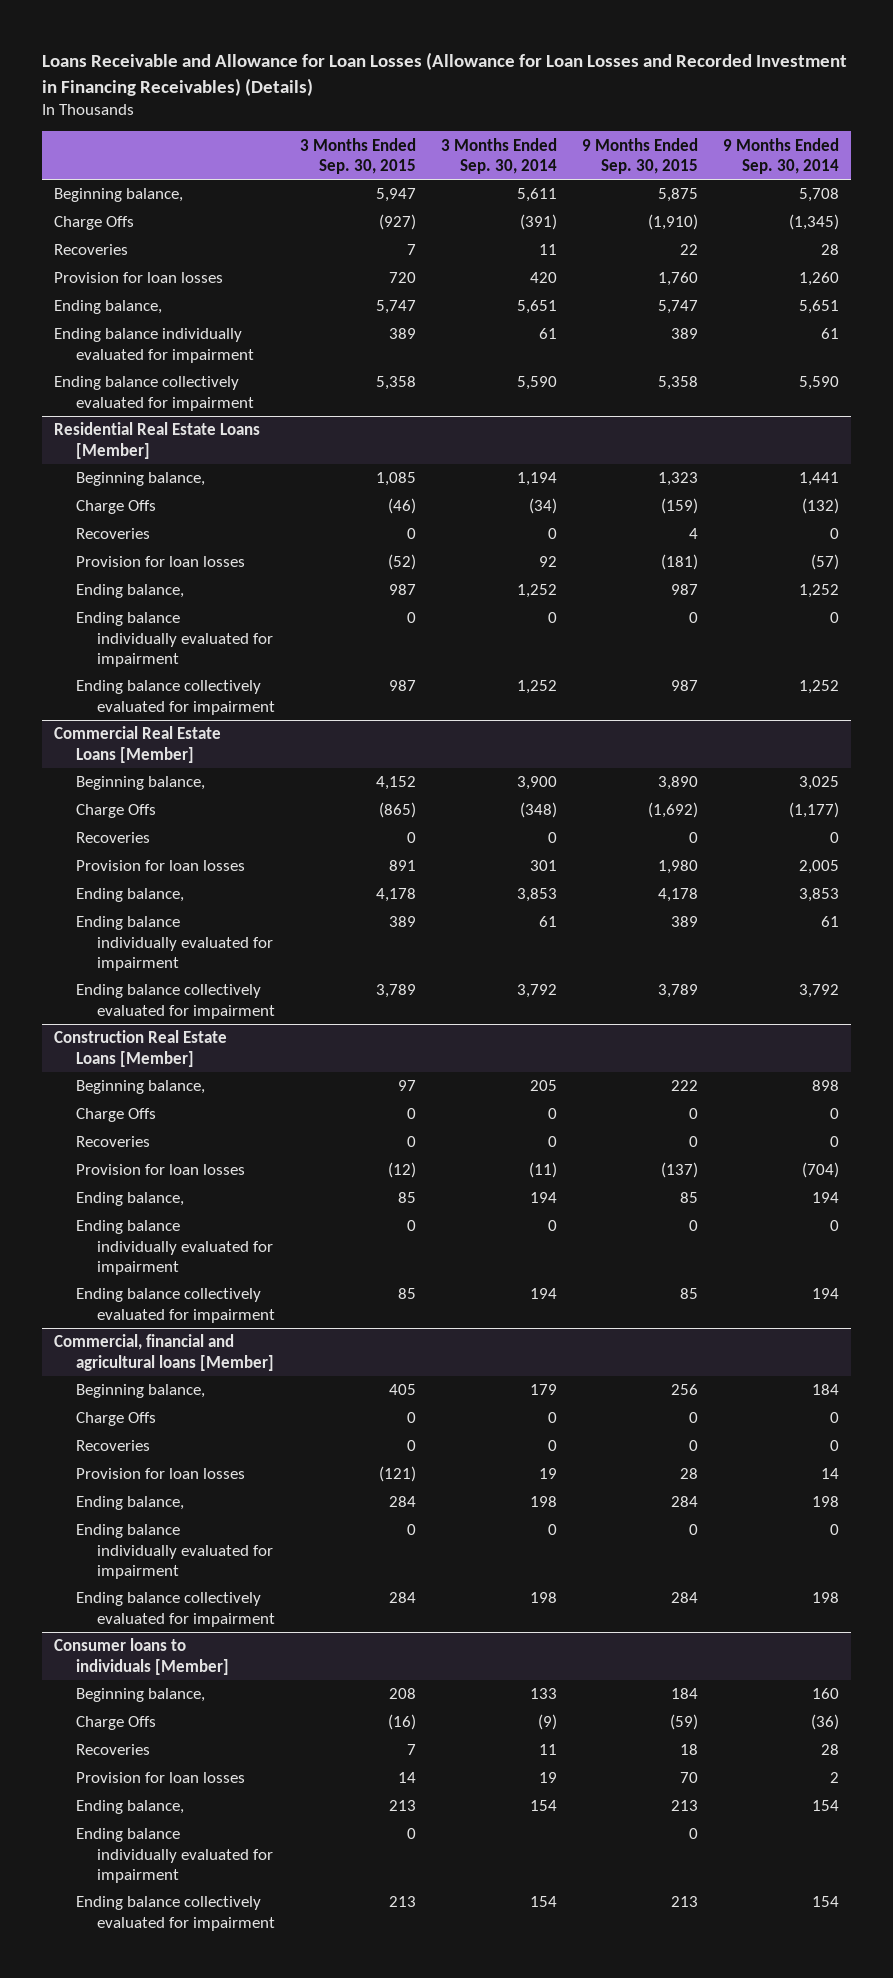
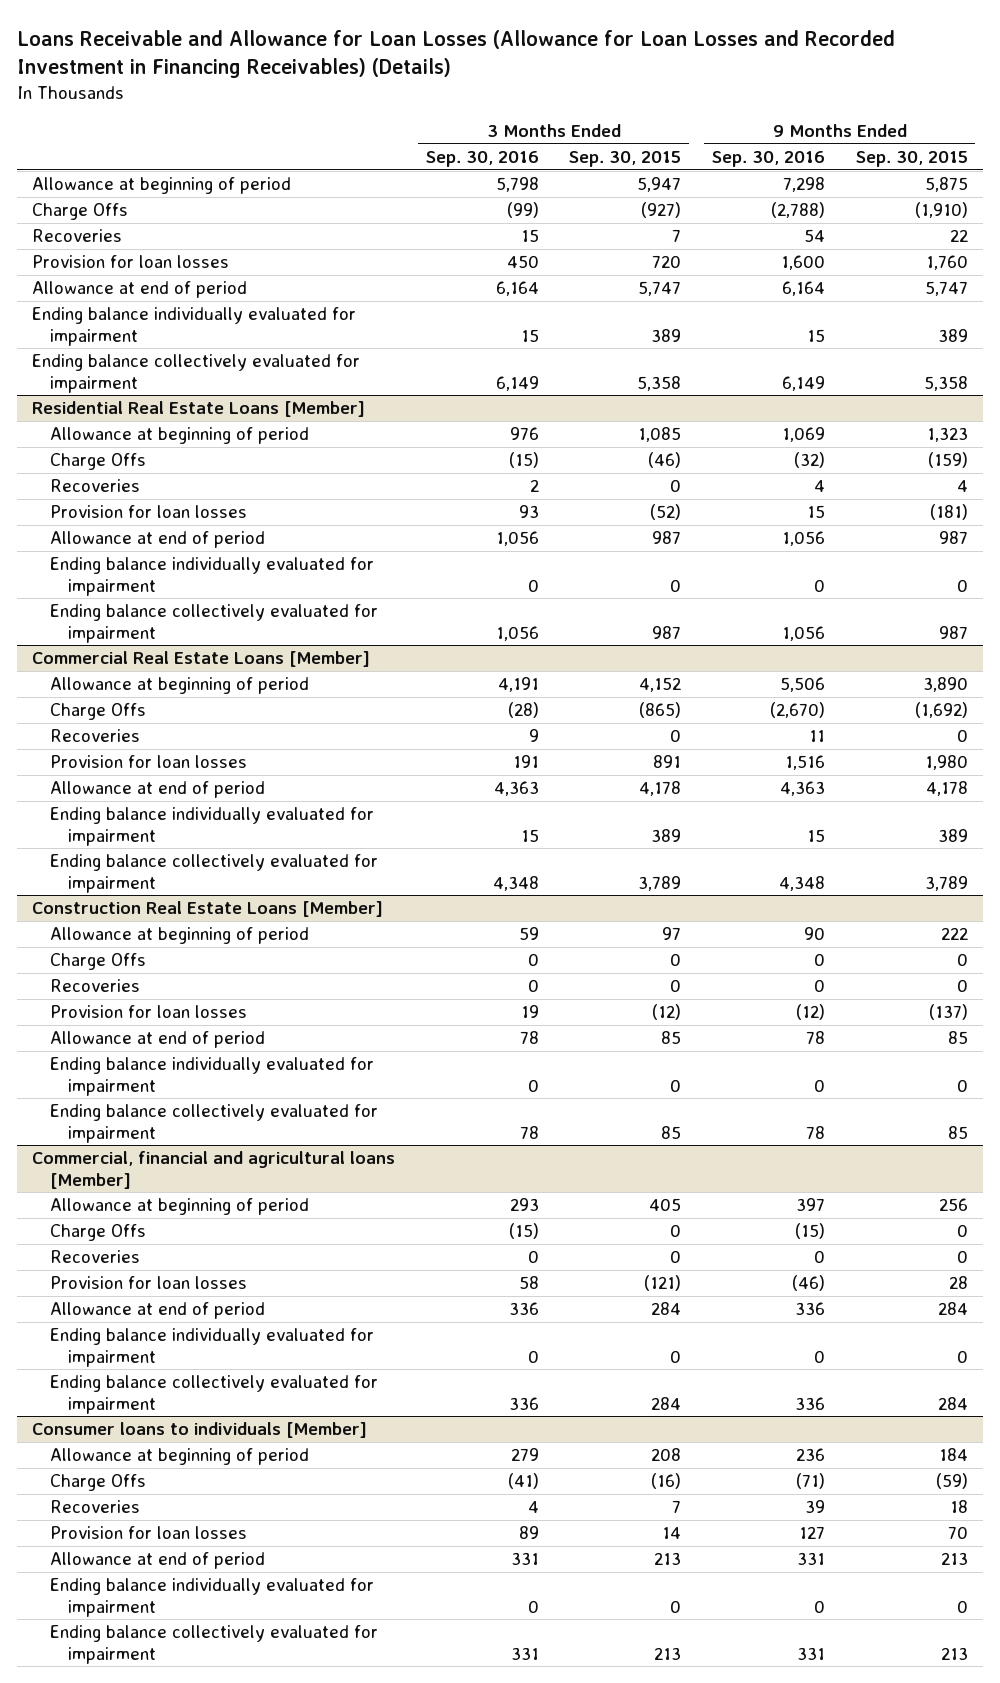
[441,137,558,174] 3 Months Ended Sep. 30, 2014 -> none
[722,137,839,174] 9 Months Ended Sep. 30, 2014 -> none
none -> [425,150,539,167] Sep. 30, 2016
none -> [712,150,826,167] Sep. 30, 2016
[54,188,184,203] Beginning balance, -> [32,177,292,195] Allowance at beginning of period
[54,300,163,315] Ending balance, -> [32,281,248,299] Allowance at end of period
[75,472,205,487] Beginning balance, -> [50,427,310,445] Allowance at beginning of period
[75,584,184,599] Ending balance, -> [50,531,266,549] Allowance at end of period
[75,776,205,791] Beginning balance, -> [50,677,310,695] Allowance at beginning of period
[75,888,184,903] Ending balance, -> [50,781,266,799] Allowance at end of period
[75,1080,205,1095] Beginning balance, -> [50,927,310,945] Allowance at beginning of period
[75,1192,184,1207] Ending balance, -> [50,1031,266,1049] Allowance at end of period
[75,1384,205,1399] Beginning balance, -> [50,1198,310,1216] Allowance at beginning of period
[75,1496,184,1511] Ending balance, -> [50,1302,266,1320] Allowance at end of period
[75,1688,205,1703] Beginning balance, -> [50,1448,310,1466] Allowance at beginning of period
[75,1800,184,1815] Ending balance, -> [50,1552,266,1570] Allowance at end of period

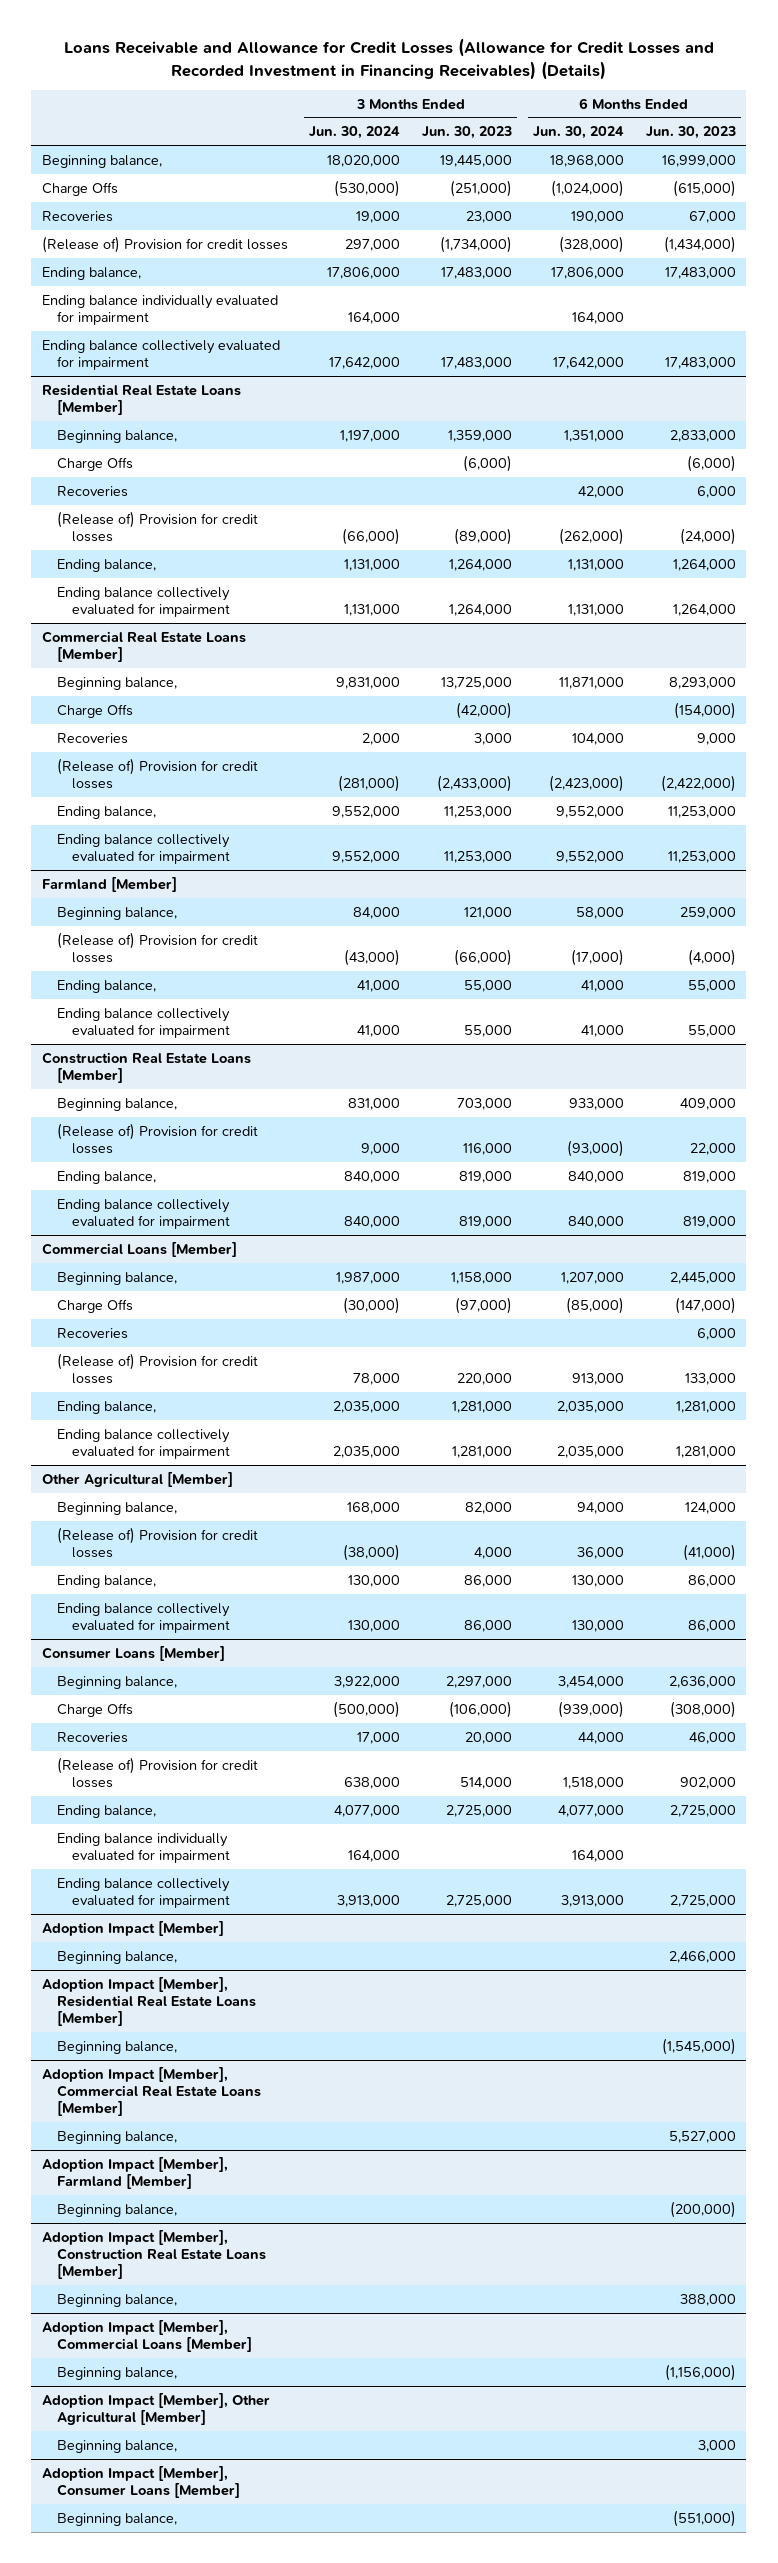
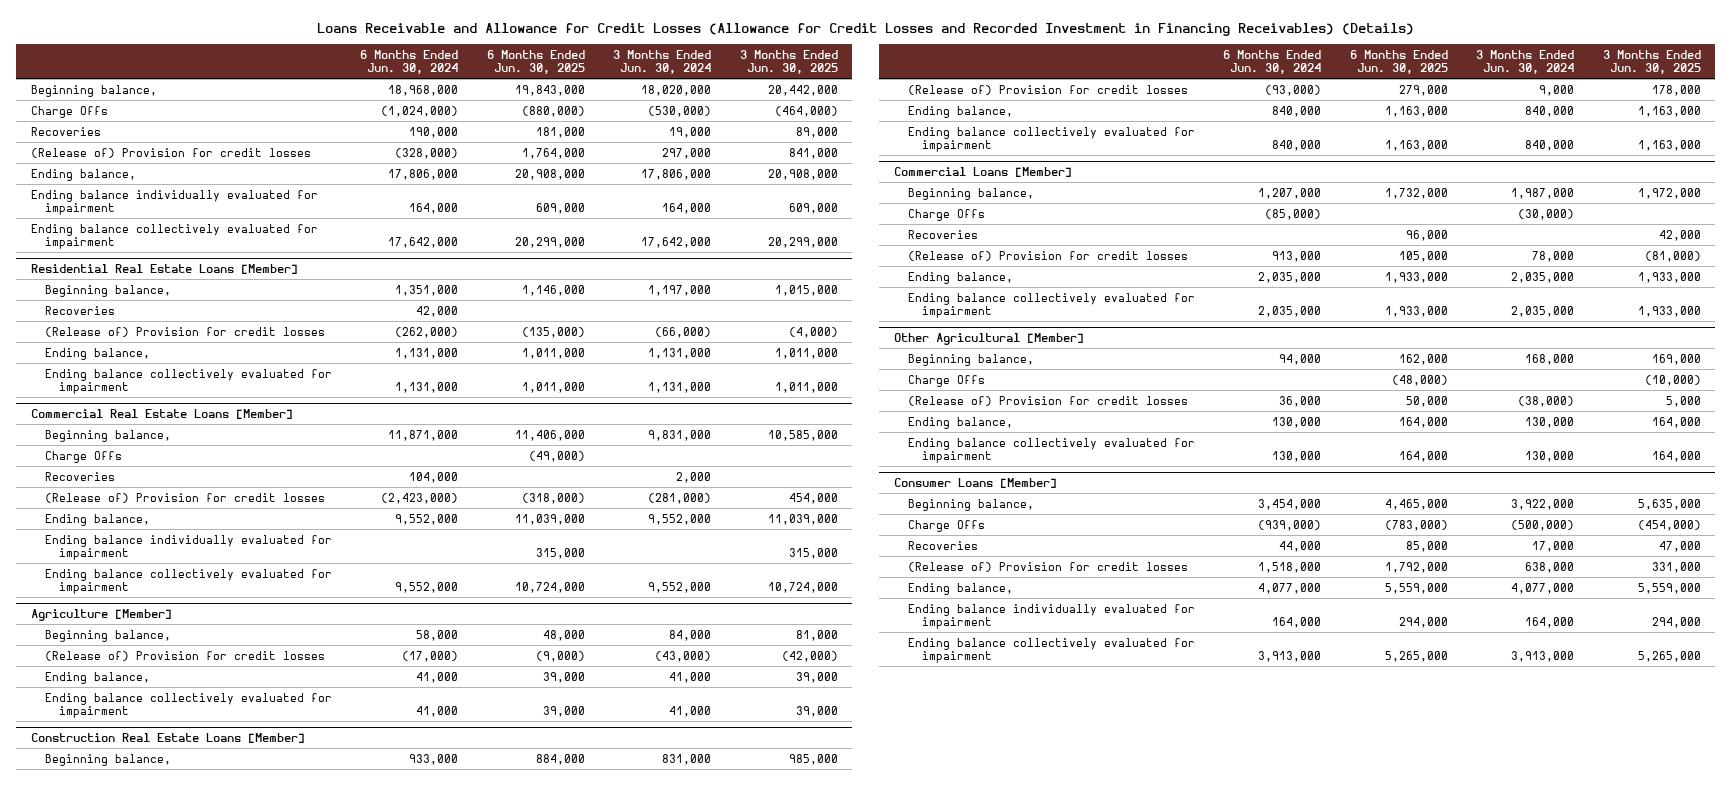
[421,126,512,140] Jun. 30, 2023 -> none
[645,126,736,140] Jun. 30, 2023 -> none
none -> [486,49,585,74] 6 Months Ended Jun. 30, 2025
none -> [740,49,839,74] 3 Months Ended Jun. 30, 2025
[56,456,133,471] Charge Offs -> none
none -> [44,534,332,560] Ending balance individually evaluated for impairment
[41,876,177,892] Farmland [Member] -> [30,609,172,622] Agriculture [Member]
none -> [907,374,985,387] Charge Offs
[41,1920,224,1936] Adoption Impact [Member] -> none
[56,1950,177,1964] Beginning balance, -> none
[41,1976,256,2026] Adoption Impact [Member], Residential Real Estate Loans [Member] -> none
[56,2040,177,2054] Beginning balance, -> none
[41,2066,261,2116] Adoption Impact [Member], Commercial Real Estate Loans [Member] -> none
[56,2130,177,2144] Beginning balance, -> none
[41,2156,228,2189] Adoption Impact [Member], Farmland [Member] -> none
[56,2203,177,2217] Beginning balance, -> none
[41,2229,266,2279] Adoption Impact [Member], Construction Real Estate Loans [Member] -> none
[56,2293,177,2307] Beginning balance, -> none
[41,2319,252,2352] Adoption Impact [Member], Commercial Loans [Member] -> none
[56,2366,177,2380] Beginning balance, -> none
[41,2392,270,2425] Adoption Impact [Member], Other Agricultural [Member] -> none
[56,2439,177,2453] Beginning balance, -> none
[41,2465,240,2498] Adoption Impact [Member], Consumer Loans [Member] -> none
[56,2512,177,2526] Beginning balance, -> none

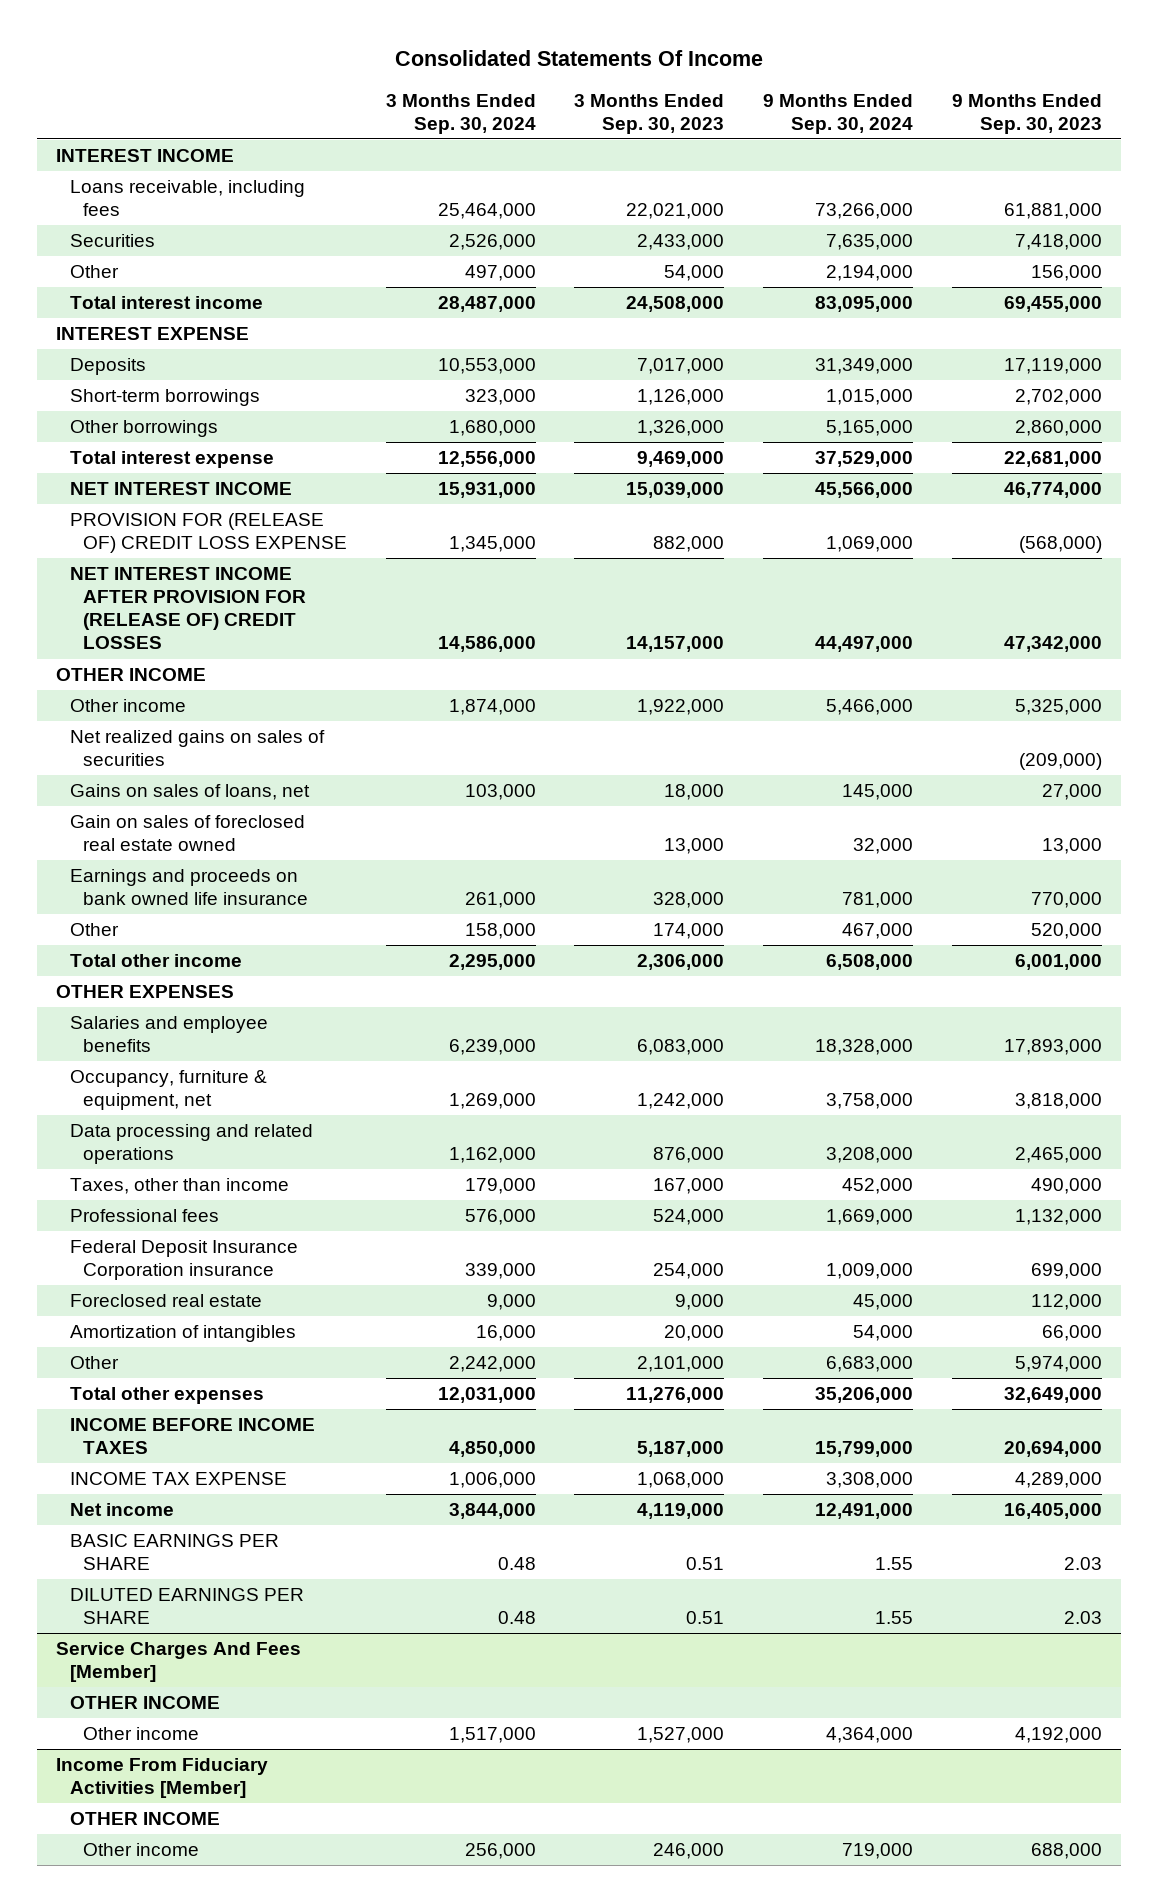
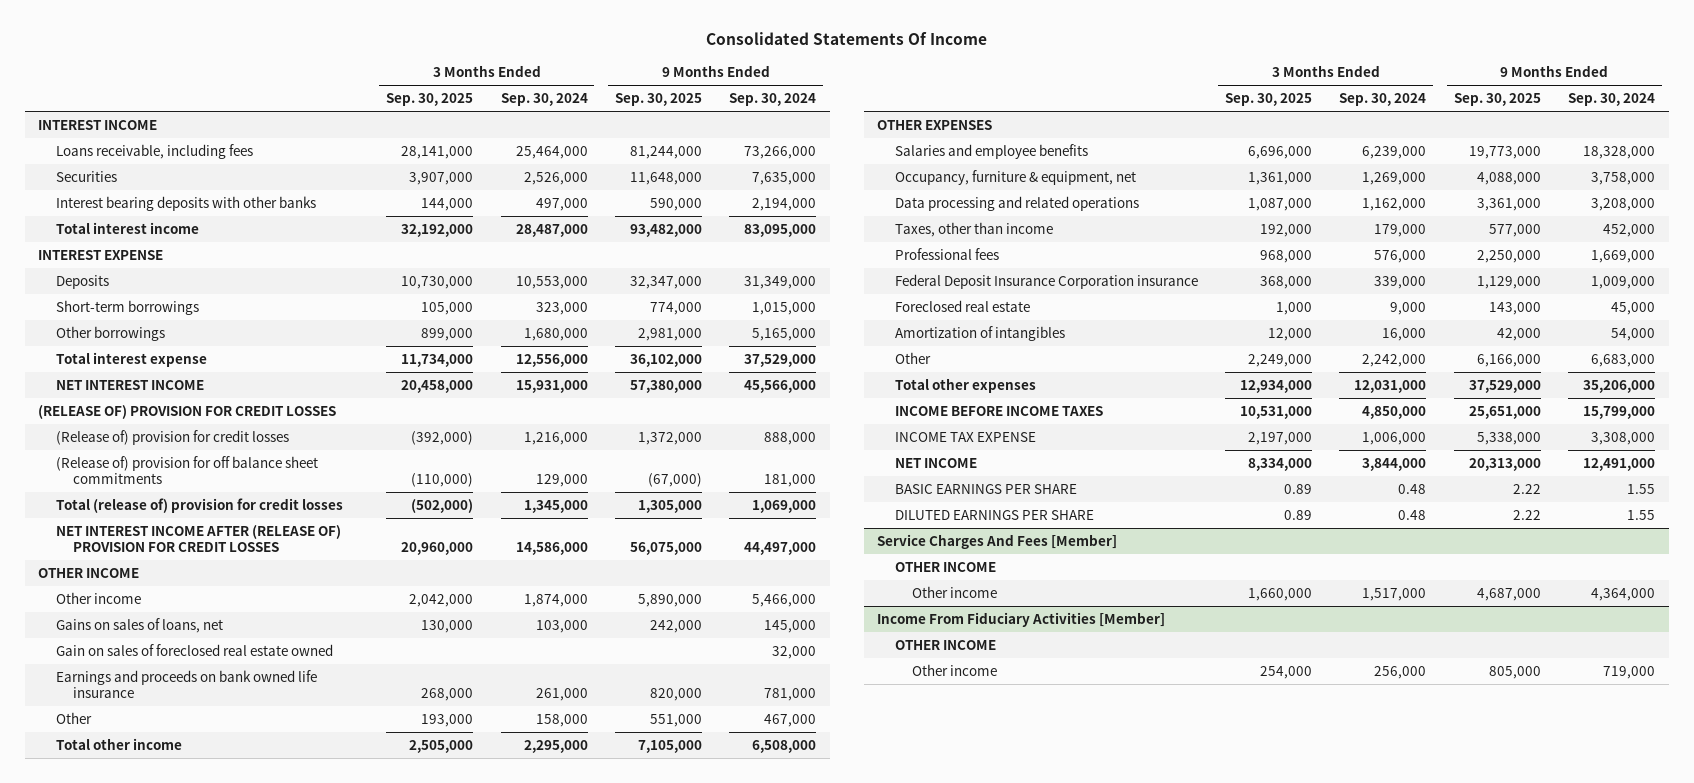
[574,93,725,134] 3 Months Ended Sep. 30, 2023 -> none
[951,93,1102,134] 9 Months Ended Sep. 30, 2023 -> none
none -> [386,93,474,107] Sep. 30, 2025
none -> [614,93,702,107] Sep. 30, 2025
[69,265,119,279] Other -> [55,195,316,211] Interest bearing deposits with other banks
none -> [38,404,337,419] (RELEASE OF) PROVISION FOR CREDIT LOSSES
none -> [55,429,289,445] (Release of) provision for credit losses
none -> [55,455,318,485] (Release of) provision for off balance sheet commitments
[69,513,348,554] PROVISION FOR (RELEASE OF) CREDIT LOSS EXPENSE -> [55,497,343,513] Total (release of) provision for credit losses
[69,567,307,650] NET INTEREST INCOME AFTER PROVISION FOR (RELEASE OF) CREDIT LOSSES -> [55,524,341,553] NET INTEREST INCOME AFTER (RELEASE OF) PROVISION FOR CREDIT LOSSES
[69,730,325,767] Net realized gains on sales of securities -> none
[69,1503,174,1517] Net income -> [894,457,977,468] NET INCOME

